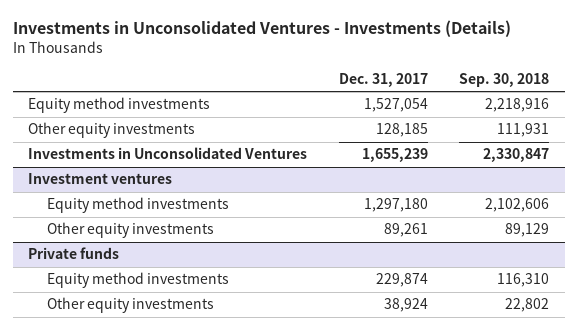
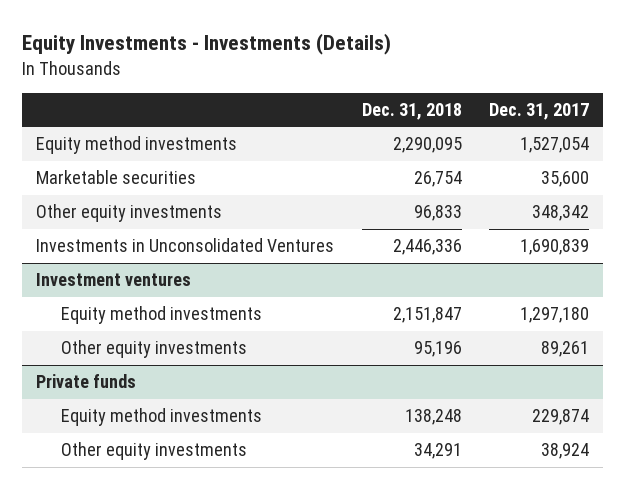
[12,20,511,38] Investments in Unconsolidated Ventures - Investments (Details) -> [21,33,391,56] Equity Investments - Investments (Details)
[458,73,549,88] Sep. 30, 2018 -> none
none -> [361,103,462,121] Dec. 31, 2018
none -> [35,170,196,185] Marketable securities
[375,123,428,138] 128,185 -> [532,205,590,222] 348,342
[361,148,428,163] 1,655,239 -> [520,239,590,256] 1,690,839

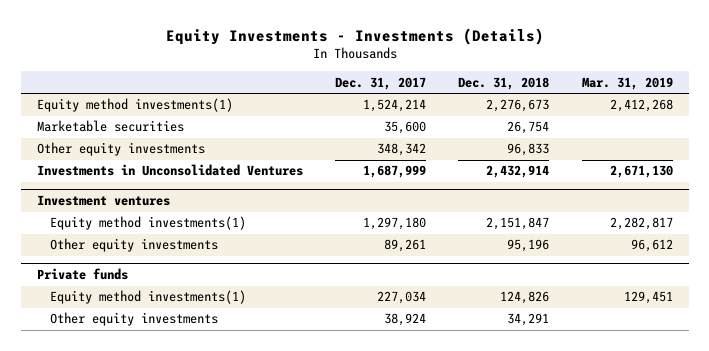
none -> [581,76,673,90] Mar. 31, 2019
[35,136,237,155] Equity method investments -> [36,98,233,113] Equity method investments(1)
[392,137,462,154] 2,290,095 -> [486,99,550,113] 2,276,673
[520,137,590,154] 1,527,054 -> [363,99,427,113] 1,524,214
[392,239,462,256] 2,446,336 -> [486,165,550,179] 2,432,914
[520,239,590,256] 1,690,839 -> [363,165,427,179] 1,687,999
[61,306,263,325] Equity method investments -> [50,216,247,231] Equity method investments(1)
[61,408,263,427] Equity method investments -> [50,290,247,305] Equity method investments(1)
[404,409,462,426] 138,248 -> [500,291,550,305] 124,826
[532,409,590,426] 229,874 -> [377,291,427,305] 227,034

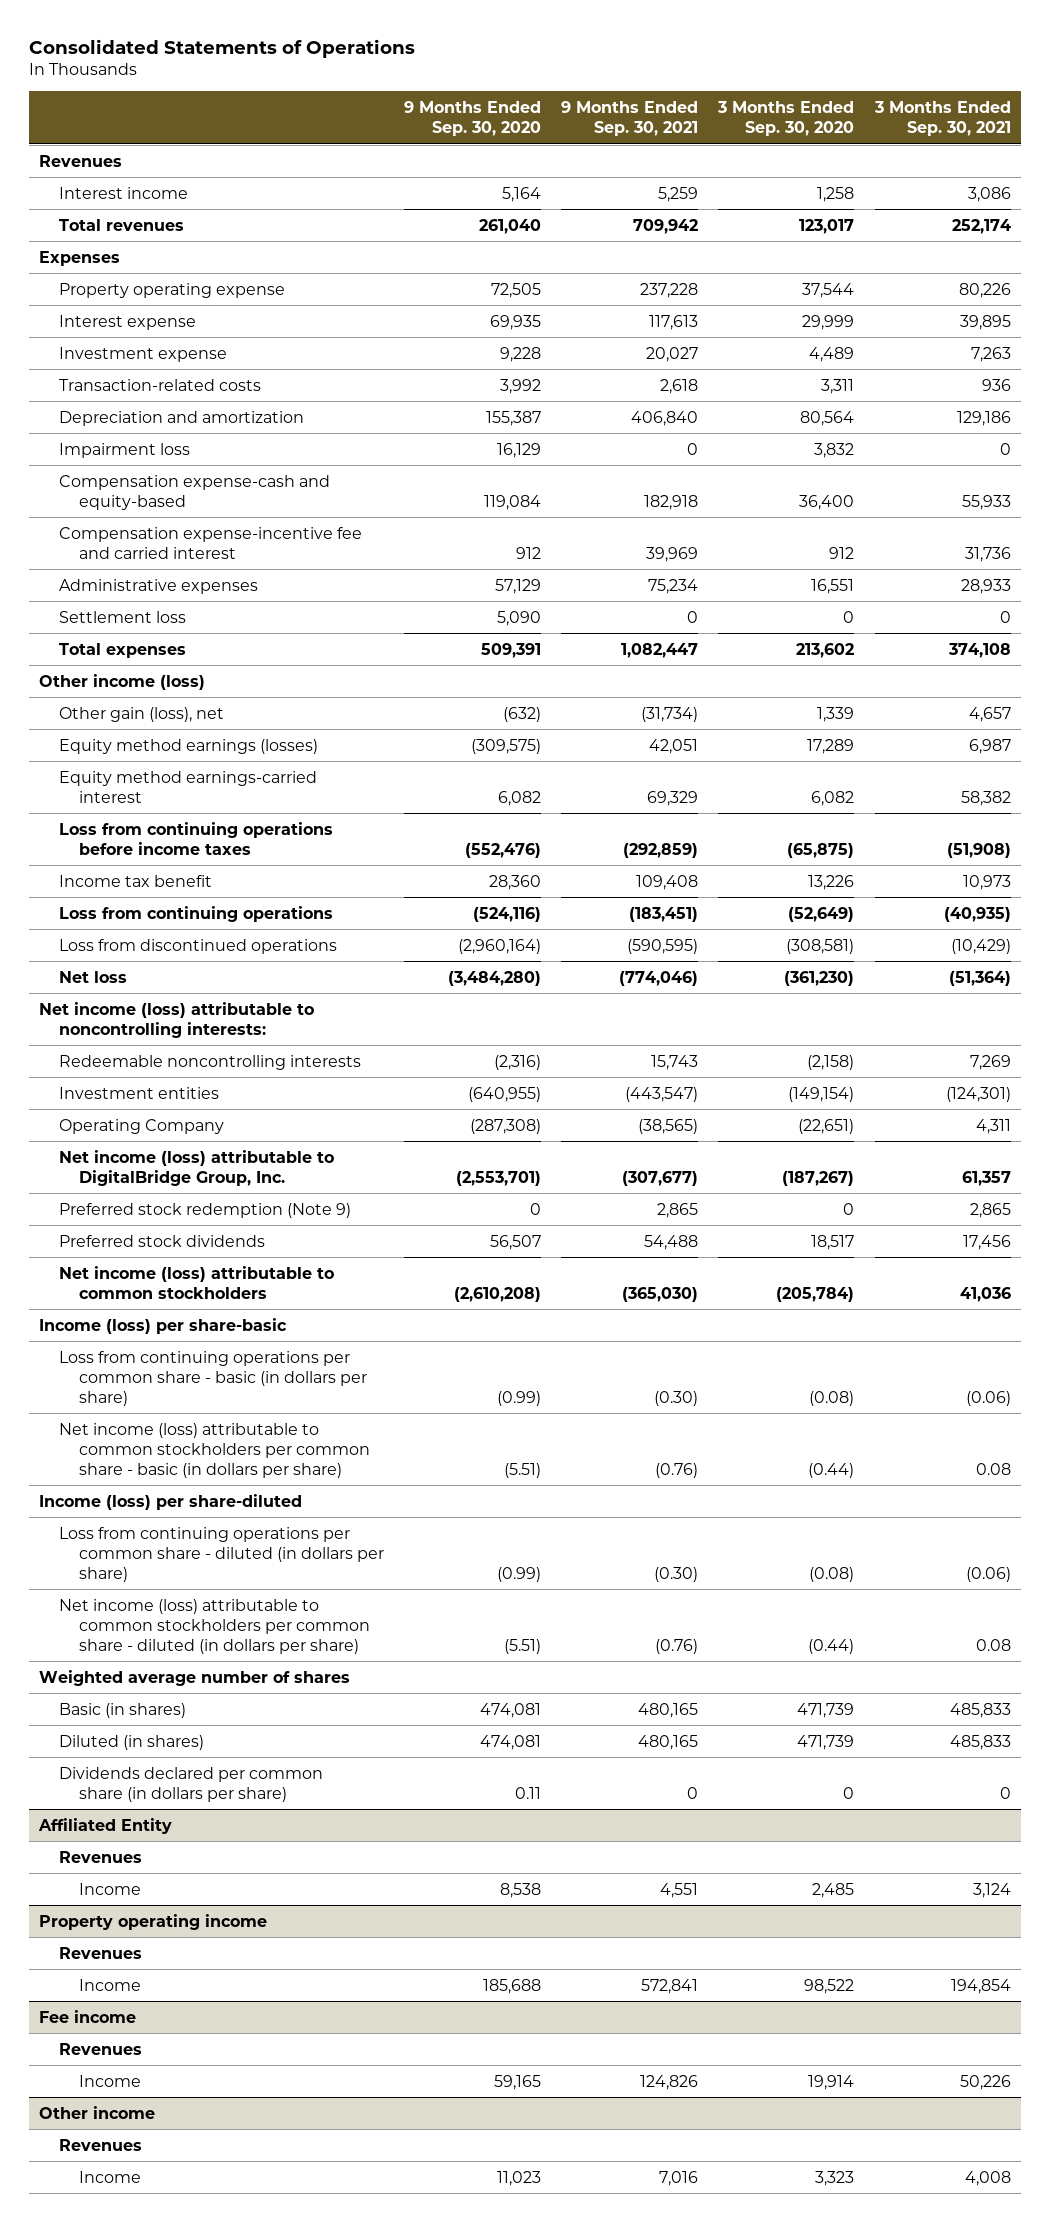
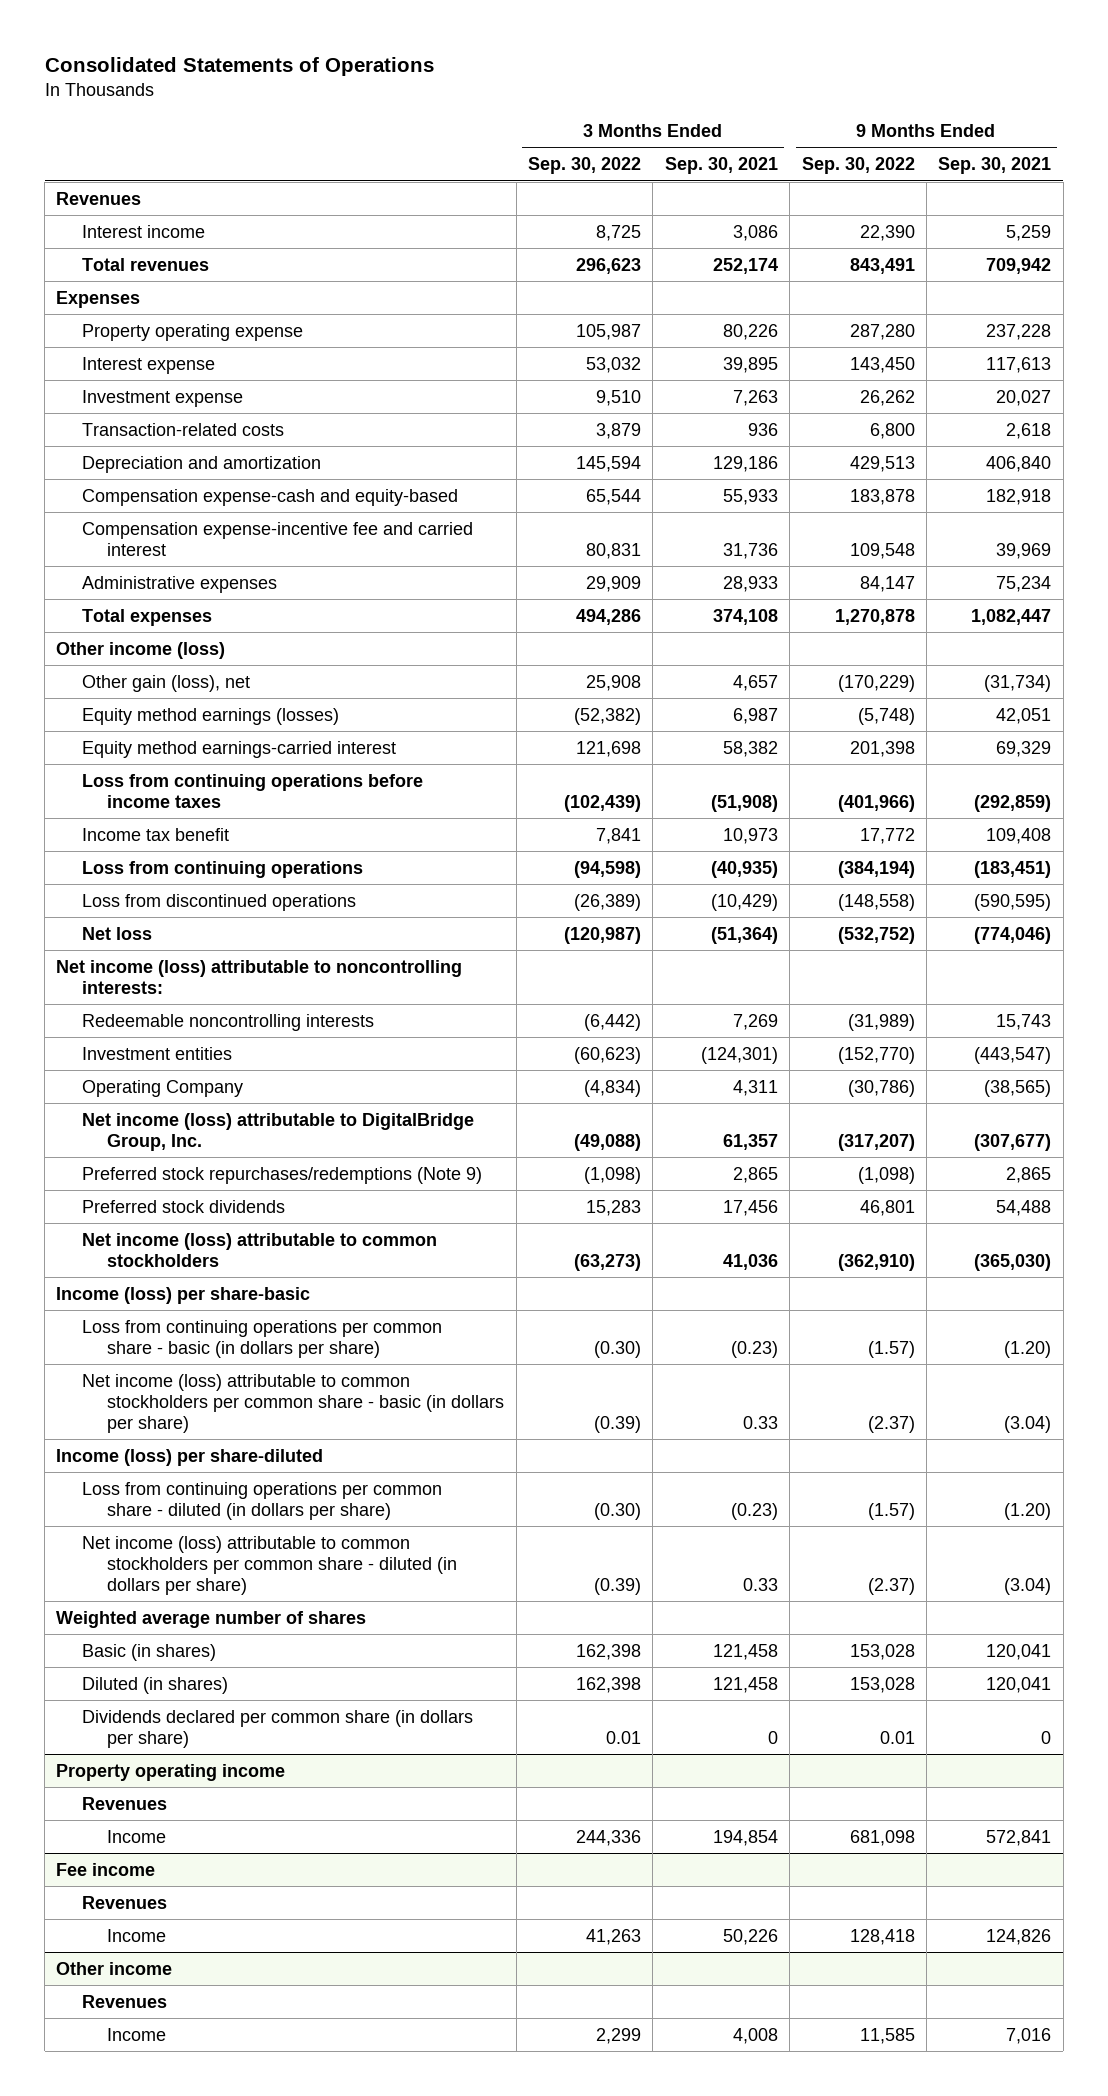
[403,100,541,137] 9 Months Ended Sep. 30, 2020 -> none
[717,100,855,137] 3 Months Ended Sep. 30, 2020 -> none
none -> [528,157,642,175] Sep. 30, 2022
none -> [801,157,915,175] Sep. 30, 2022
[58,442,190,458] Impairment loss -> none
[58,610,186,623] Settlement loss -> none
[58,1202,351,1218] Preferred stock redemption (Note 9) -> [81,1166,482,1184] Preferred stock repurchases/redemptions (Note 9)
[654,1391,699,1407] (0.30) -> [1004,1340,1052,1358] (1.20)
[965,1391,1011,1407] (0.06) -> [730,1340,778,1358] (0.23)
[655,1463,699,1479] (0.76) -> [1004,1415,1052,1433] (3.04)
[975,1463,1011,1476] 0.08 -> [742,1415,778,1429] 0.33
[654,1567,699,1583] (0.30) -> [1004,1502,1052,1520] (1.20)
[965,1567,1011,1583] (0.06) -> [730,1502,778,1520] (0.23)
[655,1639,699,1655] (0.76) -> [1004,1577,1052,1595] (3.04)
[975,1639,1011,1652] 0.08 -> [742,1577,778,1591] 0.33
[638,1702,699,1718] 480,165 -> [986,1643,1052,1660] 120,041
[949,1702,1011,1718] 485,833 -> [712,1643,778,1660] 121,458
[638,1734,699,1750] 480,165 -> [986,1676,1052,1693] 120,041
[949,1734,1011,1750] 485,833 -> [712,1676,778,1693] 121,458
[37,1817,172,1834] Affiliated Entity -> none
[58,1850,142,1863] Revenues -> none
[78,1882,141,1895] Income -> none

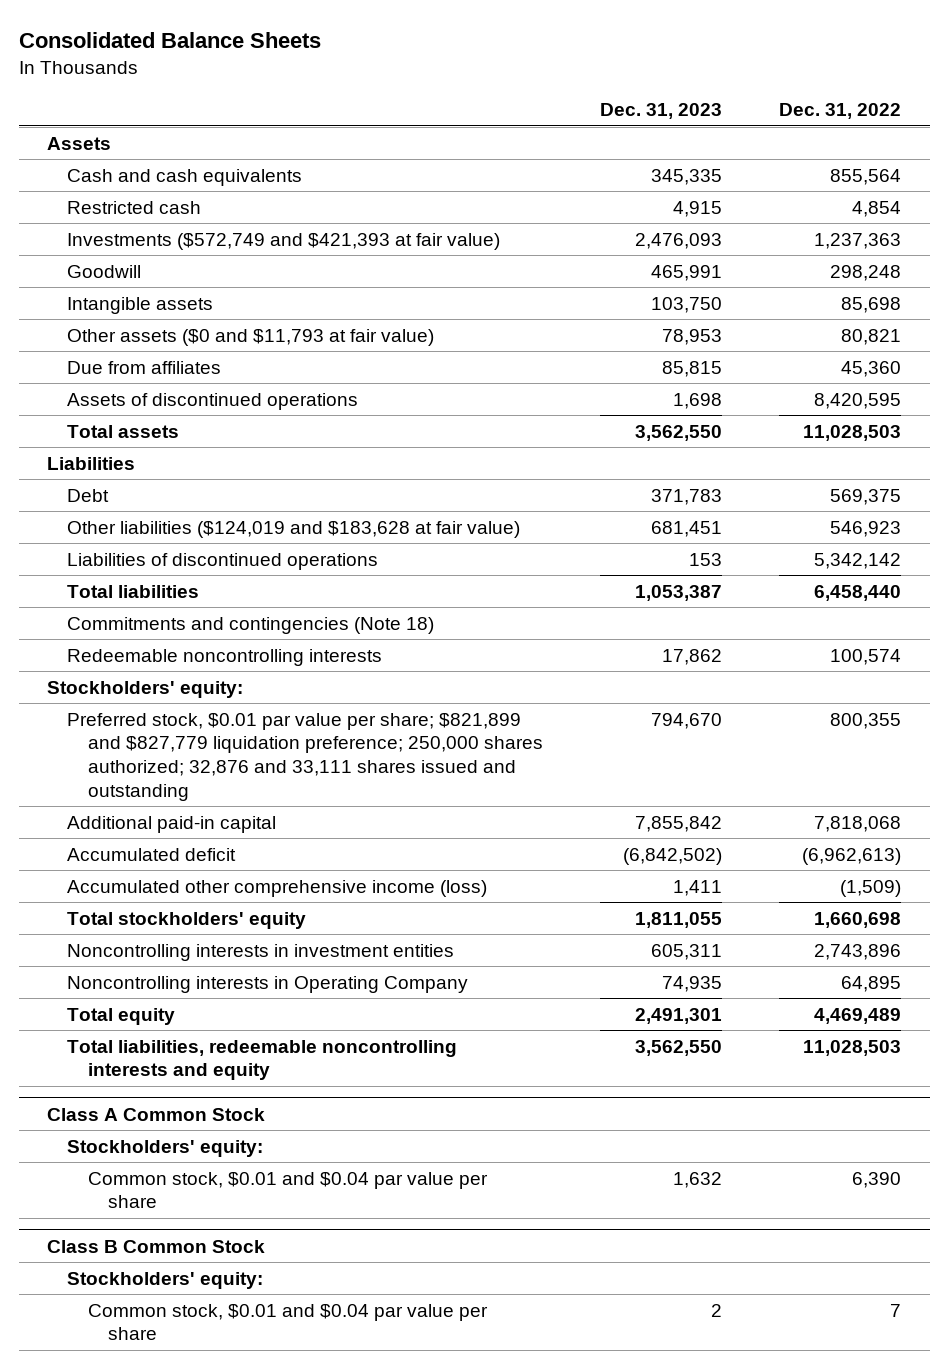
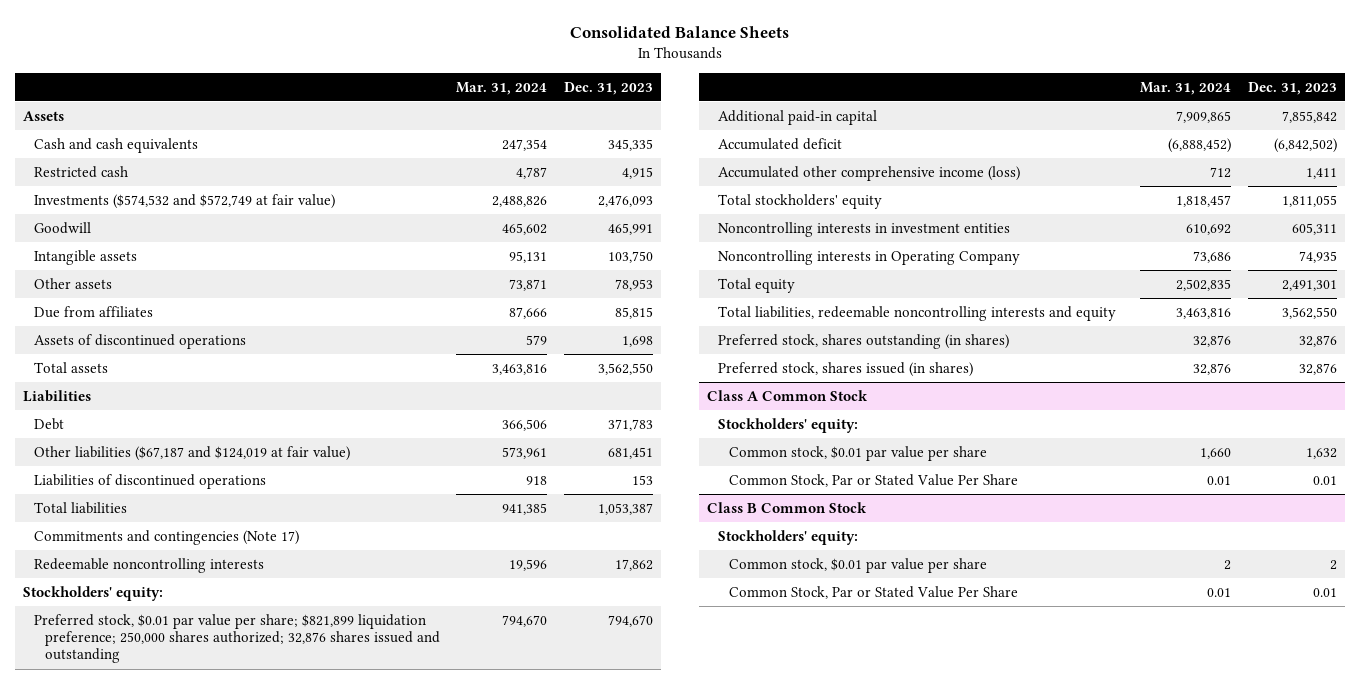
[779,103,902,120] Dec. 31, 2022 -> none
none -> [456,81,548,95] Mar. 31, 2024
[67,232,501,250] Investments ($572,749 and $421,393 at fair value) -> [33,193,335,209] Investments ($574,532 and $572,749 at fair value)
[67,328,435,346] Other assets ($0 and $11,793 at fair value) -> [33,277,112,289] Other assets
[67,520,521,538] Other liabilities ($124,019 and $183,628 at fair value) -> [33,445,350,461] Other liabilities ($67,187 and $124,019 at fair value)
[67,616,435,634] Commitments and contingencies (Note 18) -> [33,529,299,545] Commitments and contingencies (Note 17)
[67,712,543,801] Preferred stock, $0.01 par value per share; $821,899 and $827,779 liquidation preference; 250,000 shares authorized; 32,876 and 33,111 shares issued and outstanding -> [33,613,440,664] Preferred stock, $0.01 par value per share; $821,899 liquidation preference; 250,000 shares authorized; 32,876 shares issued and outstanding
none -> [717,333,1009,349] Preferred stock, shares outstanding (in shares)
none -> [717,361,973,377] Preferred stock, shares issued (in shares)
[87,1171,488,1209] Common stock, $0.01 and $0.04 par value per share -> [728,445,987,461] Common stock, $0.01 par value per share
none -> [728,473,1018,487] Common Stock, Par or Stated Value Per Share
[87,1303,488,1341] Common stock, $0.01 and $0.04 par value per share -> [728,557,987,573] Common stock, $0.01 par value per share
none -> [728,585,1018,599] Common Stock, Par or Stated Value Per Share

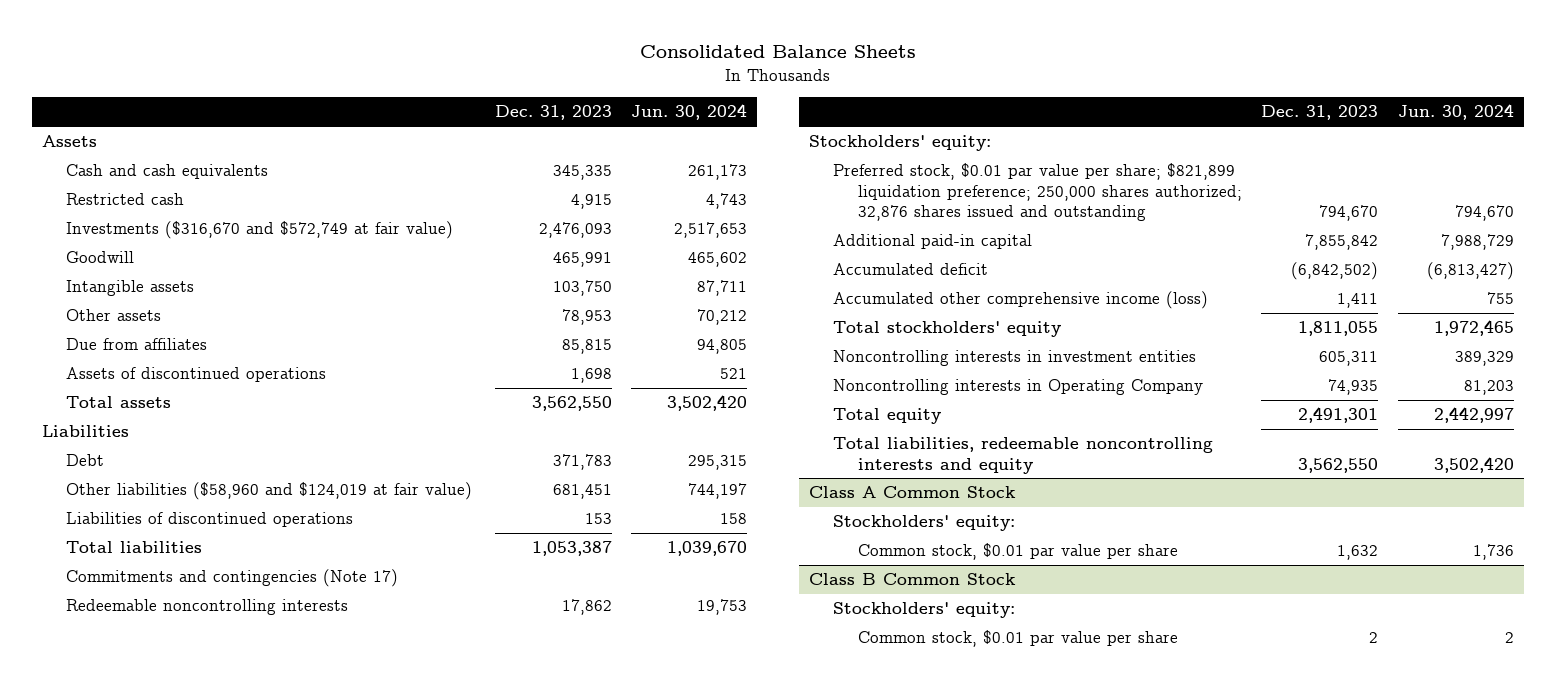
[456,81,548,95] Mar. 31, 2024 -> none
none -> [631,104,748,121] Jun. 30, 2024
[33,193,335,209] Investments ($574,532 and $572,749 at fair value) -> [66,221,454,240] Investments ($316,670 and $572,749 at fair value)
[33,445,350,461] Other liabilities ($67,187 and $124,019 at fair value) -> [66,482,473,501] Other liabilities ($58,960 and $124,019 at fair value)
[717,333,1009,349] Preferred stock, shares outstanding (in shares) -> none
[717,361,973,377] Preferred stock, shares issued (in shares) -> none
[728,473,1018,487] Common Stock, Par or Stated Value Per Share -> none
[728,585,1018,599] Common Stock, Par or Stated Value Per Share -> none

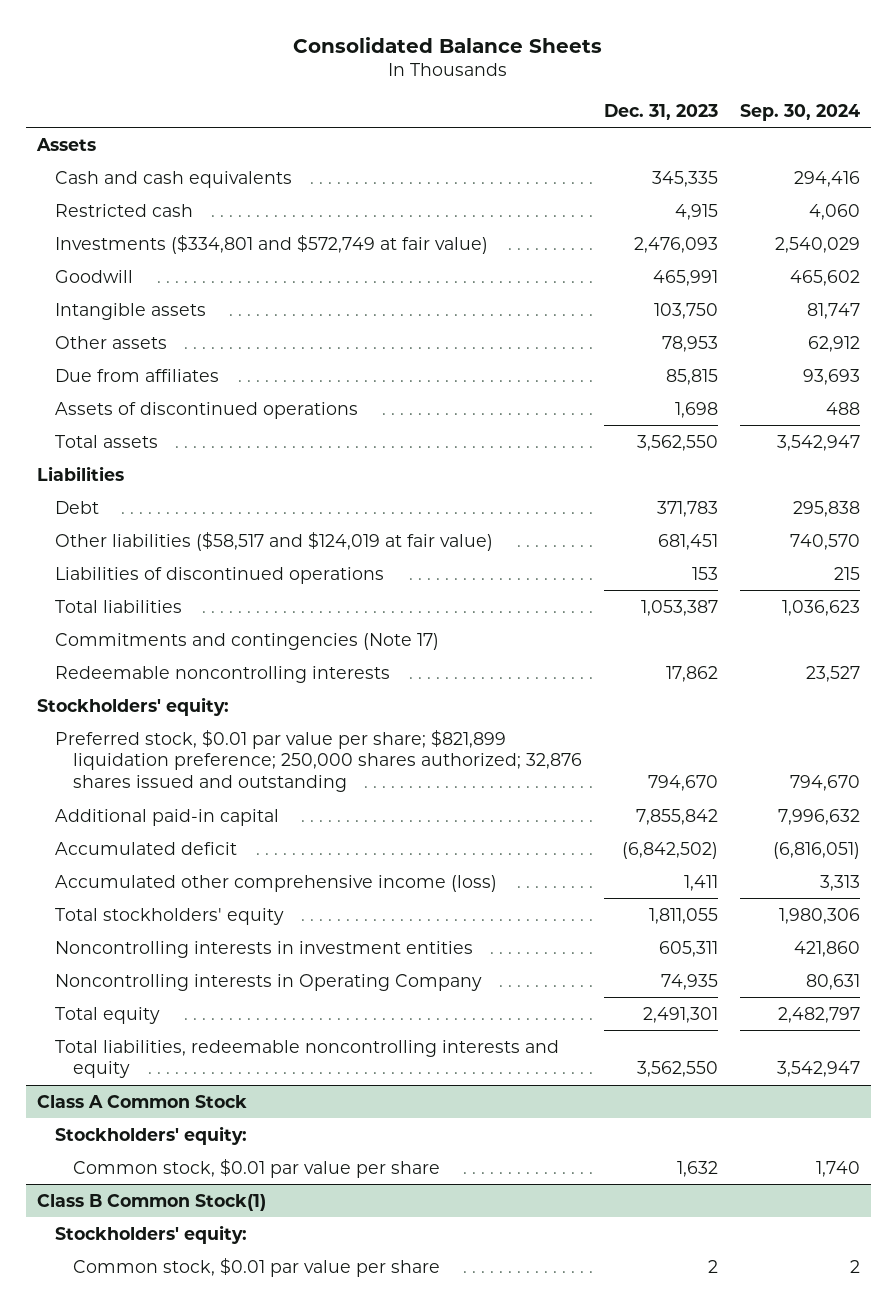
[631,104,748,121] Jun. 30, 2024 -> none
none -> [739,103,860,121] Sep. 30, 2024
[66,221,454,240] Investments ($316,670 and $572,749 at fair value) -> [54,234,488,254] Investments ($334,801 and $572,749 at fair value)
[66,482,473,501] Other liabilities ($58,960 and $124,019 at fair value) -> [54,531,493,551] Other liabilities ($58,517 and $124,019 at fair value)
[808,573,1016,586] Class B Common Stock -> [36,1193,266,1211] Class B Common Stock(1)

